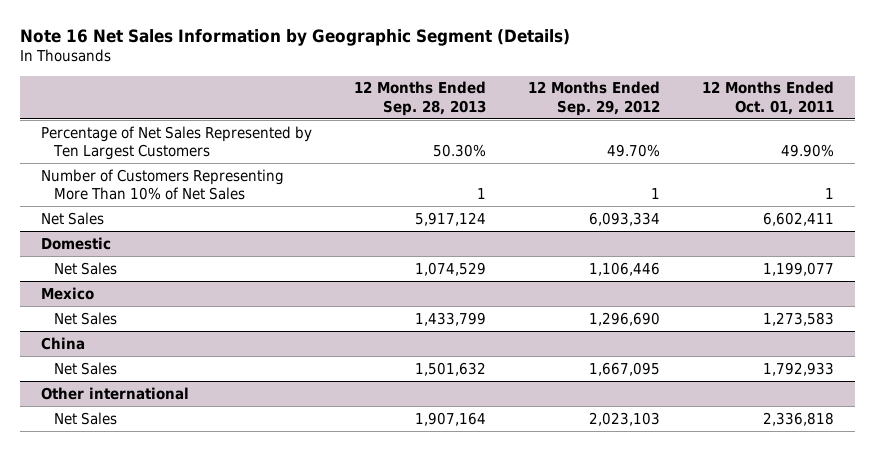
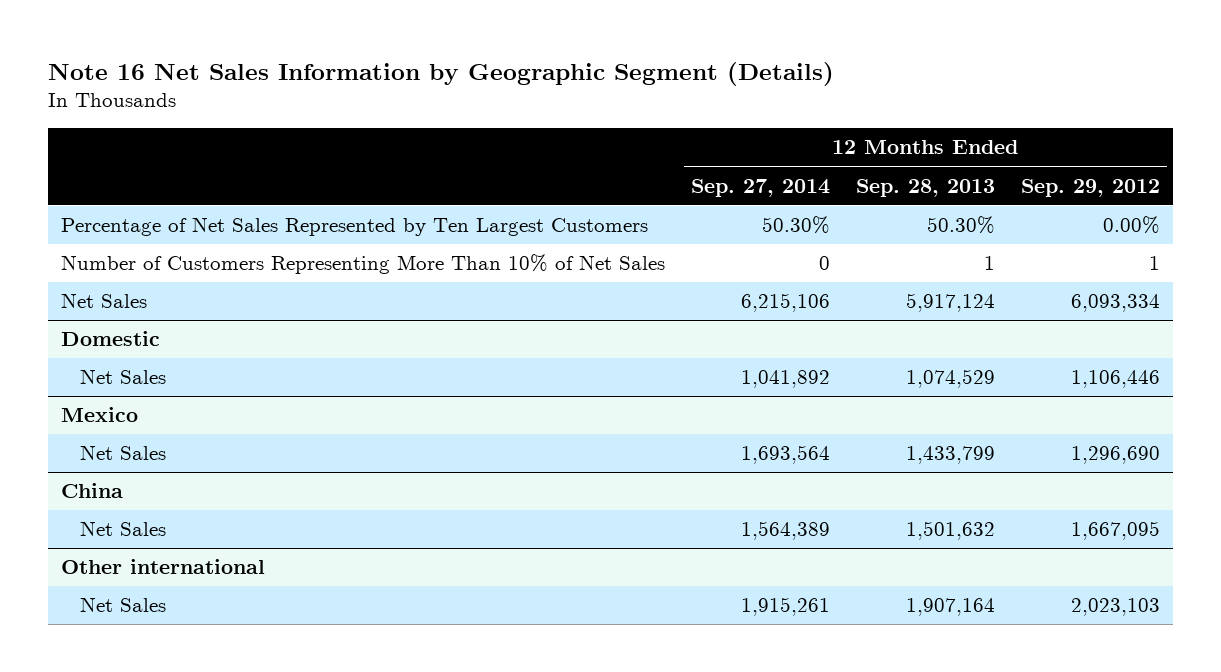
[702,81,835,115] 12 Months Ended Oct. 01, 2011 -> none
none -> [690,178,830,197] Sep. 27, 2014
[607,143,661,157] 49.70% -> [1103,216,1161,235] 0.00%

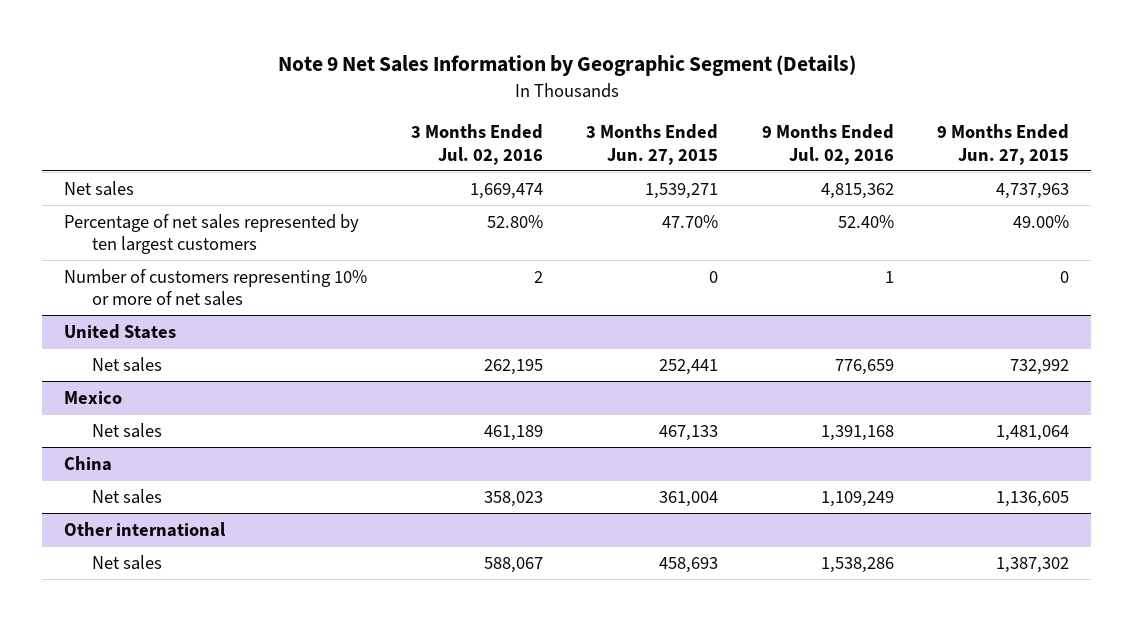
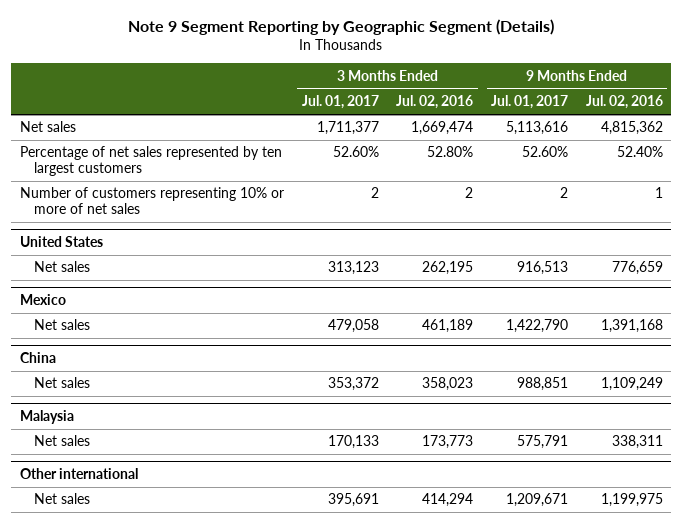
[277,55,856,77] Note 9 Net Sales Information by Geographic Segment (Details) -> [128,19,555,36] Note 9 Segment Reporting by Geographic Segment (Details)
[586,124,719,165] 3 Months Ended Jun. 27, 2015 -> none
[937,124,1070,165] 9 Months Ended Jun. 27, 2015 -> none
none -> [301,95,379,110] Jul. 01, 2017
none -> [490,95,568,110] Jul. 01, 2017
none -> [20,410,75,425] Malaysia
none -> [33,435,90,447] Net sales
[483,556,543,573] 588,067 -> [422,493,474,508] 414,294
[820,556,894,573] 1,538,286 -> [600,493,663,508] 1,199,975

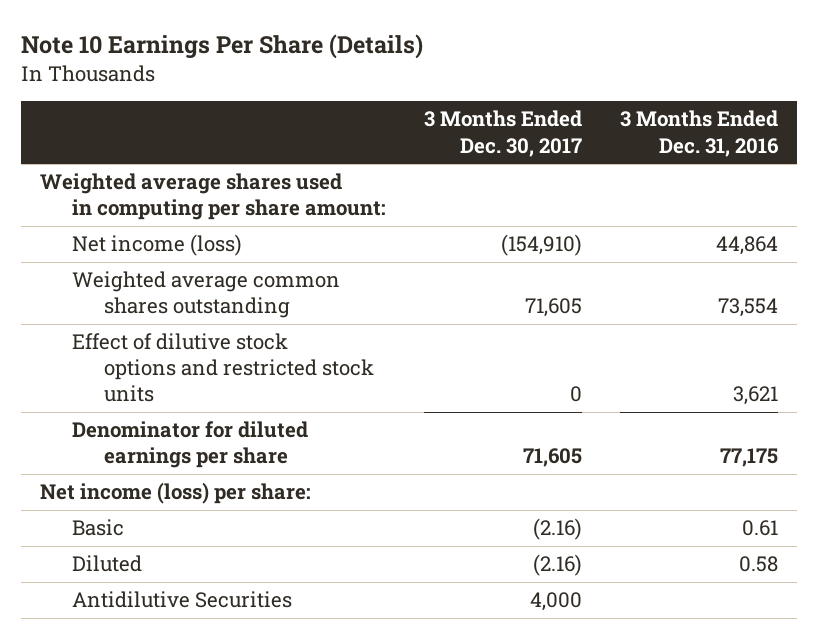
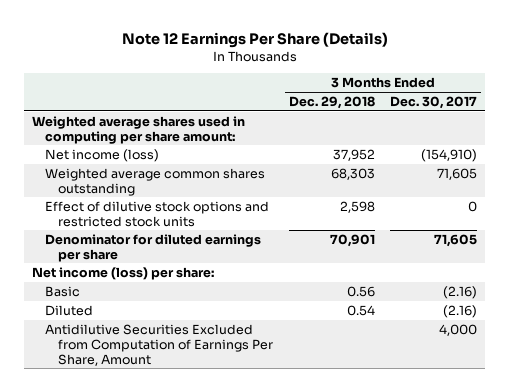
[20,33,423,59] Note 10 Earnings Per Share (Details) -> [121,31,388,48] Note 12 Earnings Per Share (Details)
[619,110,779,157] 3 Months Ended Dec. 31, 2016 -> none
none -> [288,95,375,109] Dec. 29, 2018
[71,591,292,609] Antidilutive Securities -> [45,323,274,366] Antidilutive Securities Excluded from Computation of Earnings Per Share, Amount

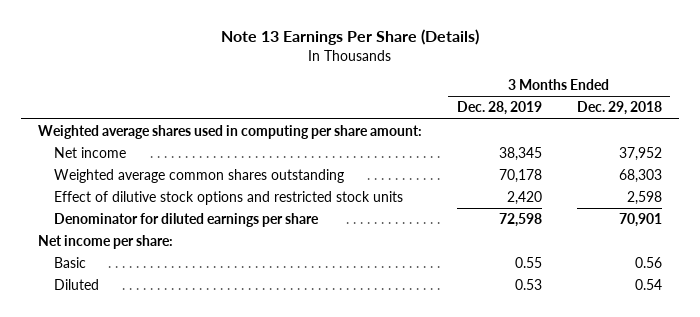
[121,31,388,48] Note 12 Earnings Per Share (Details) -> [221,29,480,46] Note 13 Earnings Per Share (Details)
[390,95,478,109] Dec. 30, 2017 -> none
none -> [457,101,543,116] Dec. 28, 2019
[45,148,160,162] Net income (loss) -> [53,146,126,158] Net income
[32,266,215,280] Net income (loss) per share: -> [38,234,174,249] Net income per share:
[45,323,274,366] Antidilutive Securities Excluded from Computation of Earnings Per Share, Amount -> none

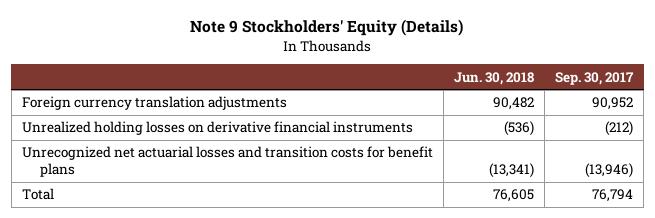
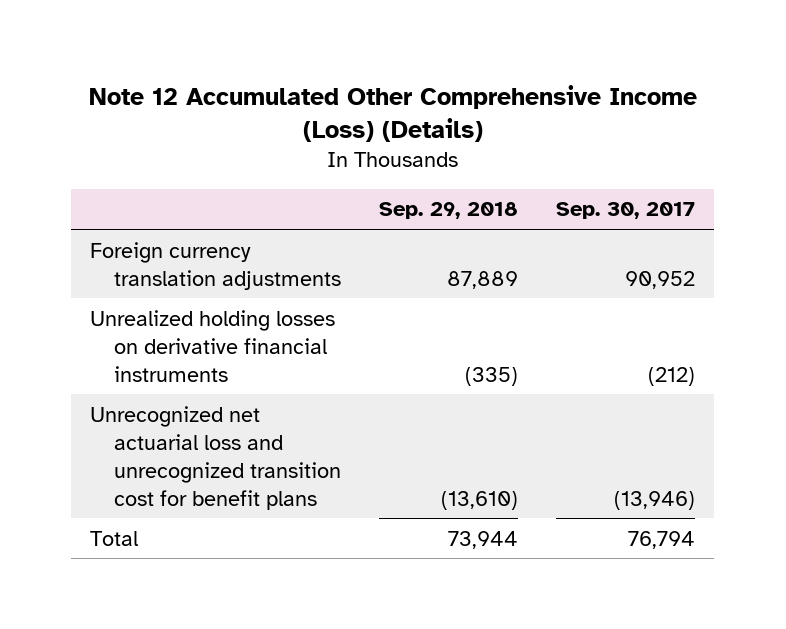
[190,19,464,37] Note 9 Stockholders' Equity (Details) -> [88,84,697,143] Note 12 Accumulated Other Comprehensive Income (Loss) (Details)
[453,71,534,85] Jun. 30, 2018 -> none
none -> [379,202,519,220] Sep. 29, 2018
[21,146,433,178] Unrecognized net actuarial losses and transition costs for benefit plans -> [90,405,341,510] Unrecognized net actuarial loss and unrecognized transition cost for benefit plans

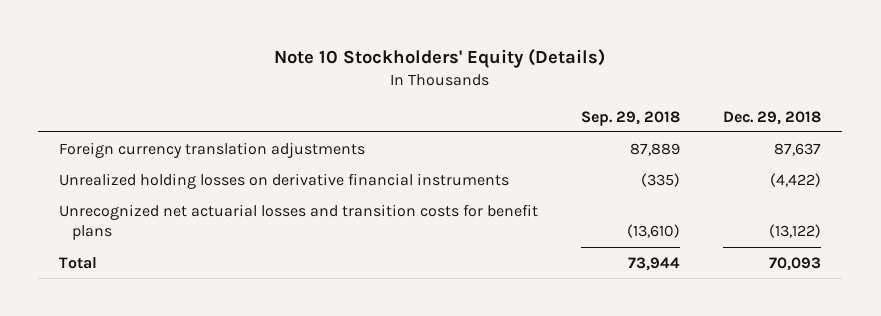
[88,84,697,143] Note 12 Accumulated Other Comprehensive Income (Loss) (Details) -> [274,49,606,69] Note 10 Stockholders' Equity (Details)
[556,202,696,220] Sep. 30, 2017 -> none
none -> [723,110,822,125] Dec. 29, 2018
[90,405,341,510] Unrecognized net actuarial loss and unrecognized transition cost for benefit plans -> [59,203,539,241] Unrecognized net actuarial losses and transition costs for benefit plans

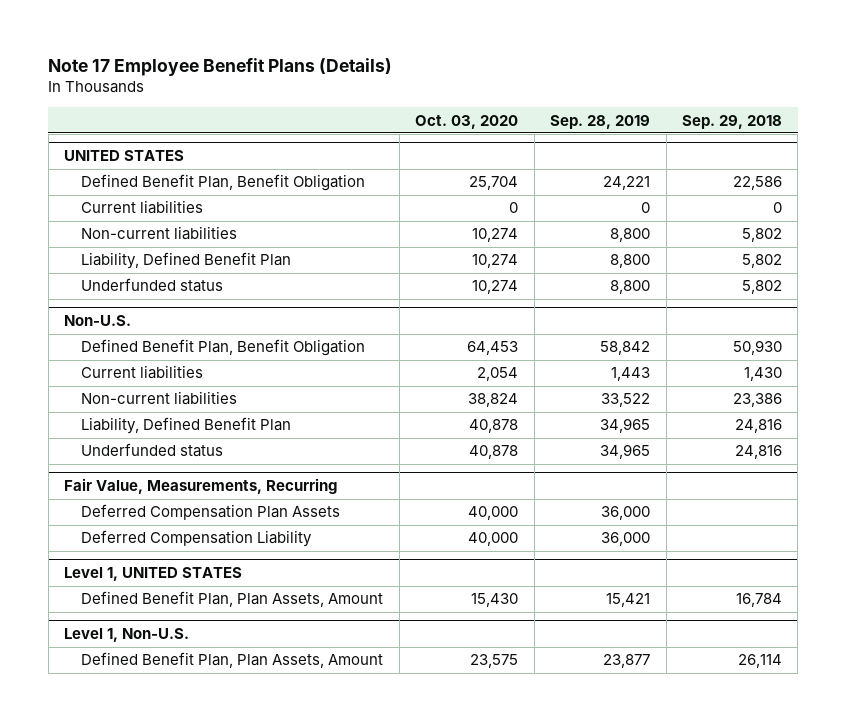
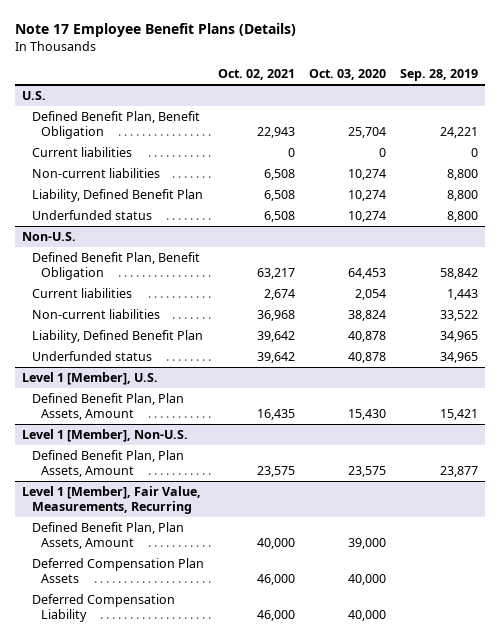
[681,114,782,129] Sep. 29, 2018 -> none
none -> [217,69,295,81] Oct. 02, 2021
[64,150,185,162] UNITED STATES -> [22,90,47,100] U.S.
[64,478,338,495] Fair Value, Measurements, Recurring -> none
[81,504,341,521] Deferred Compensation Plan Assets -> none
[81,530,313,548] Deferred Compensation Liability -> none
[64,567,243,582] Level 1, UNITED STATES -> none
none -> [22,371,159,385] Level 1 [Member], U.S.
[64,628,190,643] Level 1, Non-U.S. -> [22,428,189,442] Level 1 [Member], Non-U.S.
none -> [22,485,202,515] Level 1 [Member], Fair Value, Measurements, Recurring
none -> [31,521,184,550] Defined Benefit Plan, Plan Assets, Amount
none -> [31,557,204,584] Deferred Compensation Plan Assets
none -> [31,593,175,623] Deferred Compensation Liability

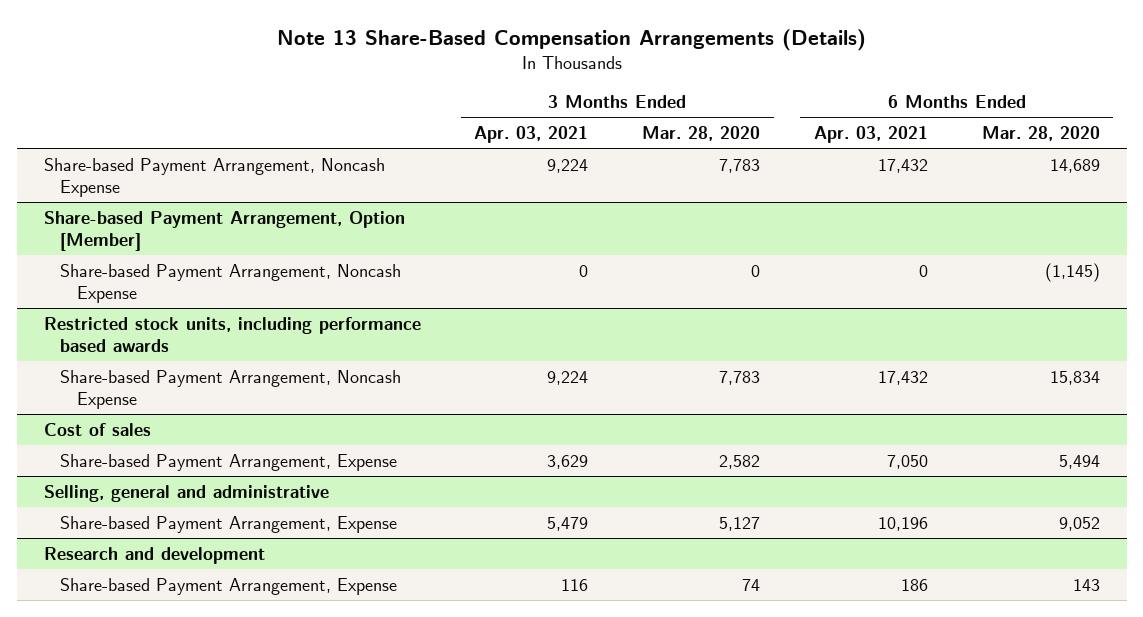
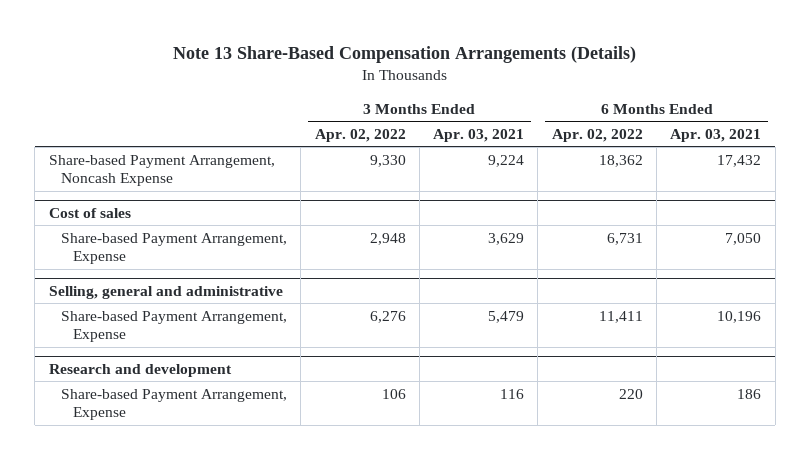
[642,125,761,141] Mar. 28, 2020 -> none
[981,125,1100,141] Mar. 28, 2020 -> none
none -> [314,128,406,142] Apr. 02, 2022
none -> [551,128,643,142] Apr. 02, 2022
[43,210,405,251] Share-based Payment Arrangement, Option [Member] -> none
[60,263,402,303] Share-based Payment Arrangement, Noncash Expense -> none
[43,316,421,352] Restricted stock units, including performance based awards -> none
[60,369,402,409] Share-based Payment Arrangement, Noncash Expense -> none

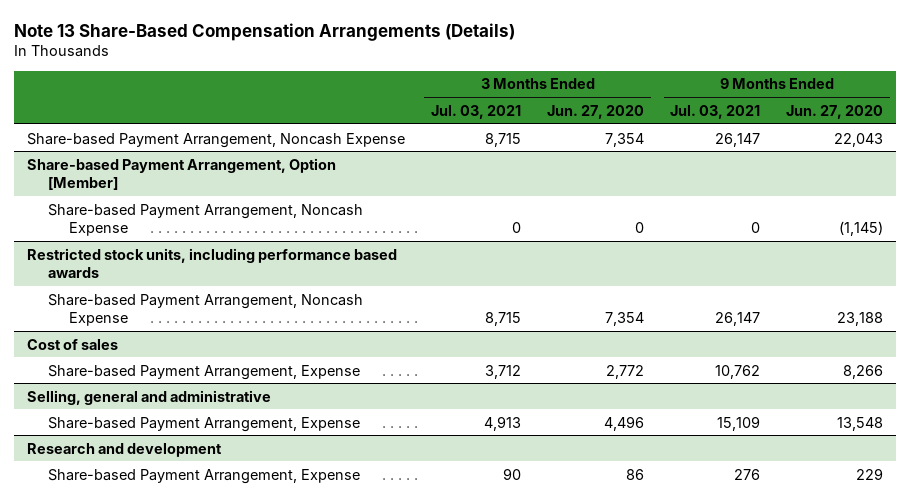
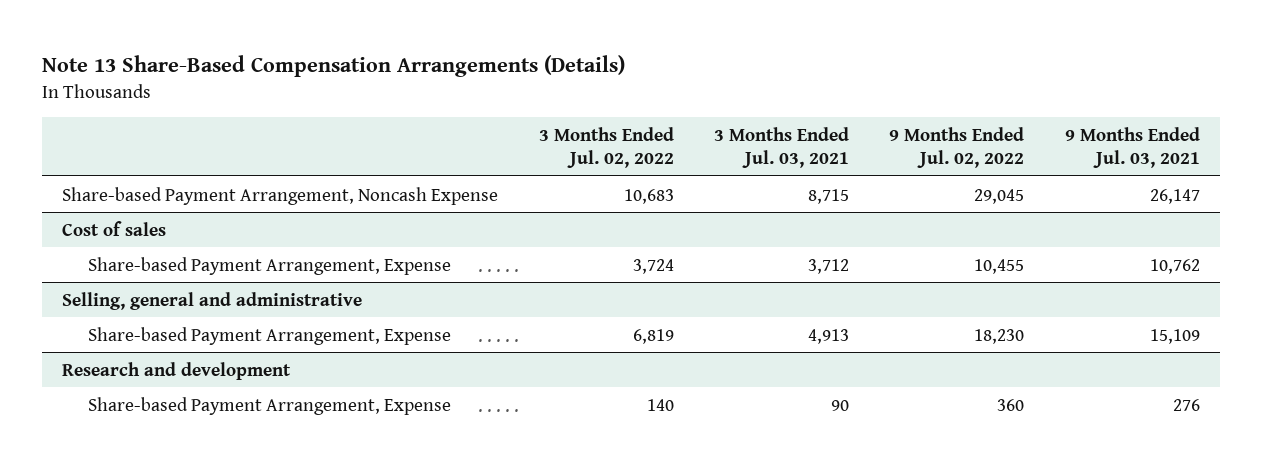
[547,104,645,119] Jun. 27, 2020 -> none
[786,104,884,119] Jun. 27, 2020 -> none
none -> [538,126,674,169] 3 Months Ended Jul. 02, 2022
none -> [889,126,1025,169] 9 Months Ended Jul. 02, 2022
[26,157,336,190] Share-based Payment Arrangement, Option [Member] -> none
[47,203,363,236] Share-based Payment Arrangement, Noncash Expense -> none
[26,247,397,278] Restricted stock units, including performance based awards -> none
[47,293,363,326] Share-based Payment Arrangement, Noncash Expense -> none

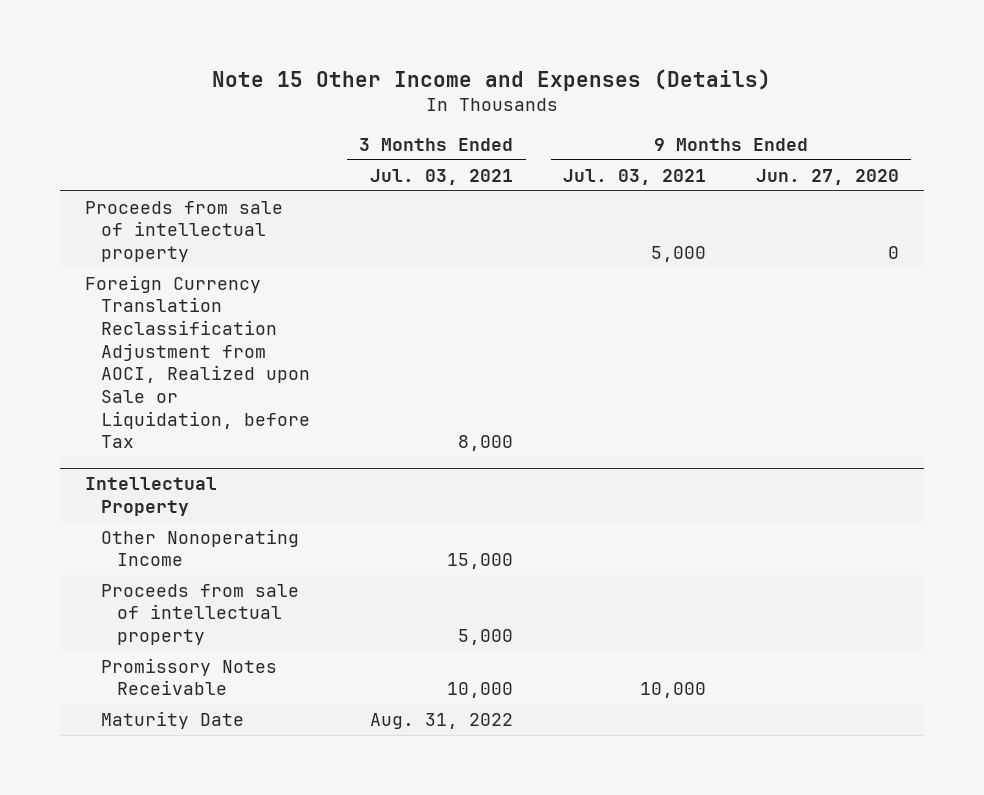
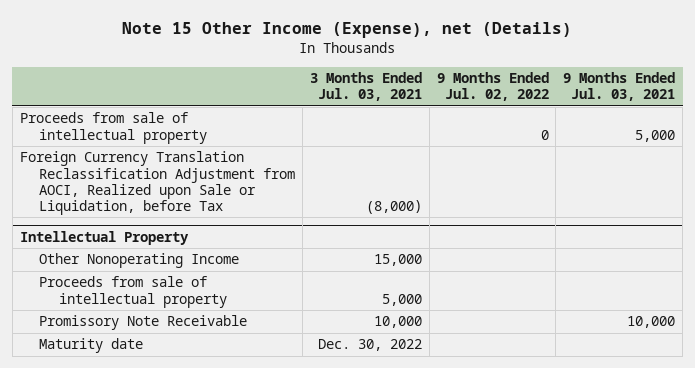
[211,69,771,92] Note 15 Other Income and Expenses (Details) -> [122,22,573,39] Note 15 Other Income (Expense), net (Details)
[755,168,899,185] Jun. 27, 2020 -> none
none -> [436,72,549,102] 9 Months Ended Jul. 02, 2022
[458,435,514,452] 8,000 -> [365,200,422,215] (8,000)
[100,657,277,696] Promissory Notes Receivable -> [39,315,248,331] Promissory Note Receivable
[100,710,244,729] Maturity Date -> [39,338,144,354] Maturity date
[370,712,514,729] Aug. 31, 2022 -> [317,339,422,352] Dec. 30, 2022

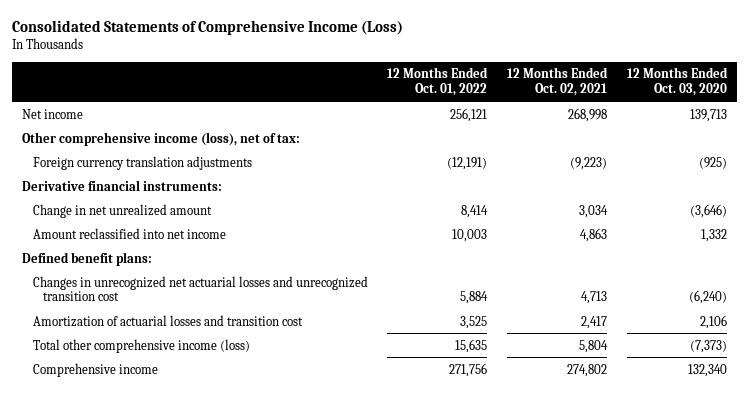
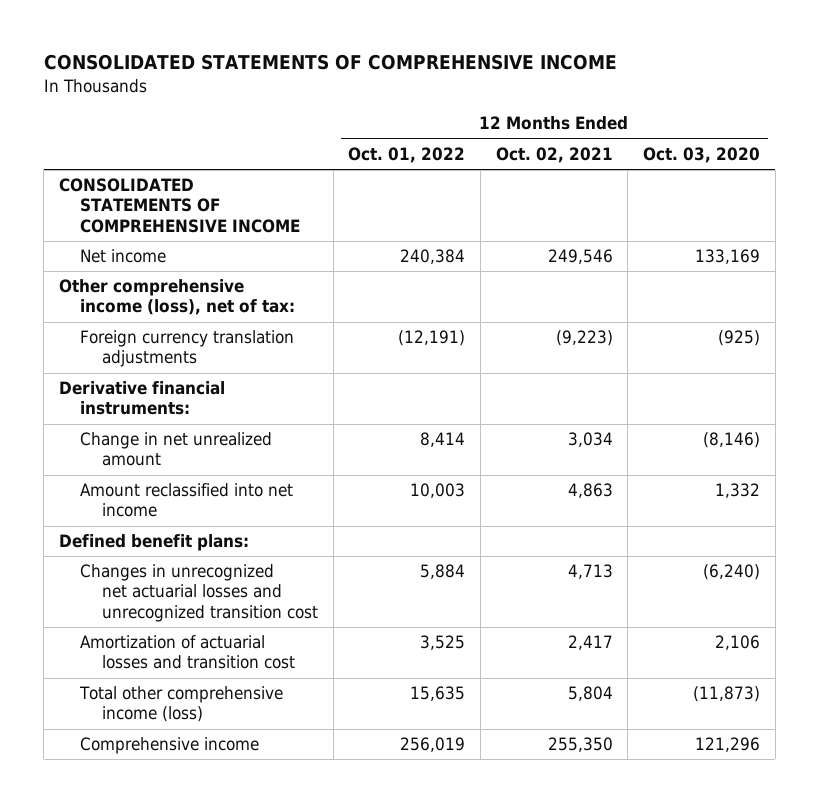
[12,20,404,36] Consolidated Statements of Comprehensive Income (Loss) -> [43,54,617,71] CONSOLIDATED STATEMENTS OF COMPREHENSIVE INCOME
none -> [58,178,301,233] CONSOLIDATED STATEMENTS OF COMPREHENSIVE INCOME
[450,107,488,122] 256,121 -> [400,249,466,265] 240,384
[568,107,608,122] 268,998 -> [547,249,613,265] 249,546
[689,108,727,122] 139,713 -> [694,249,760,265] 133,169
[689,203,727,218] (3,646) -> [702,432,760,449] (8,146)
[689,339,727,353] (7,373) -> [692,686,760,703] (11,873)
[449,362,488,377] 271,756 -> [400,737,466,753] 256,019
[567,363,608,377] 274,802 -> [547,737,613,753] 255,350
[687,363,727,377] 132,340 -> [694,737,760,753] 121,296

